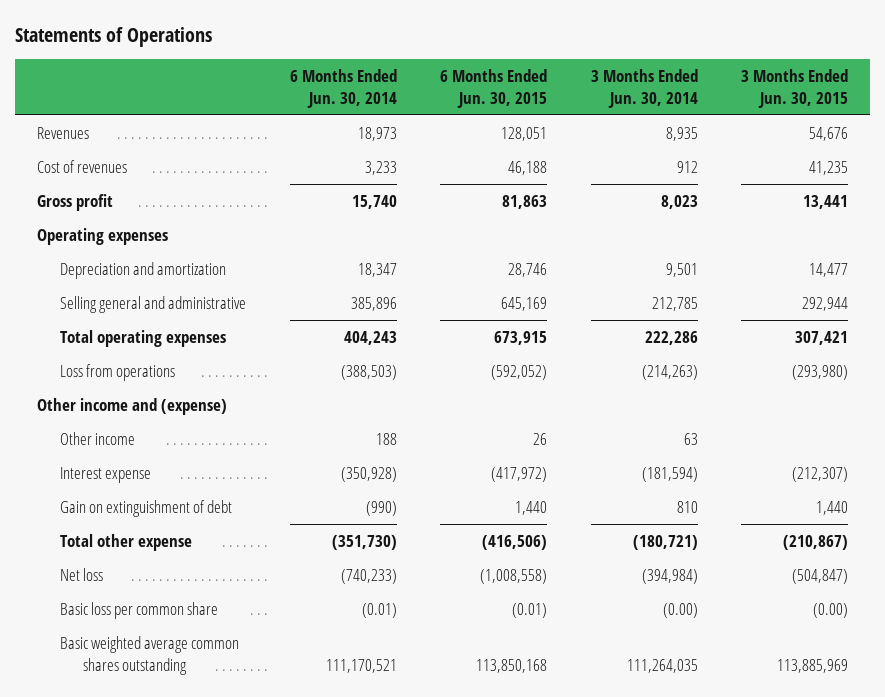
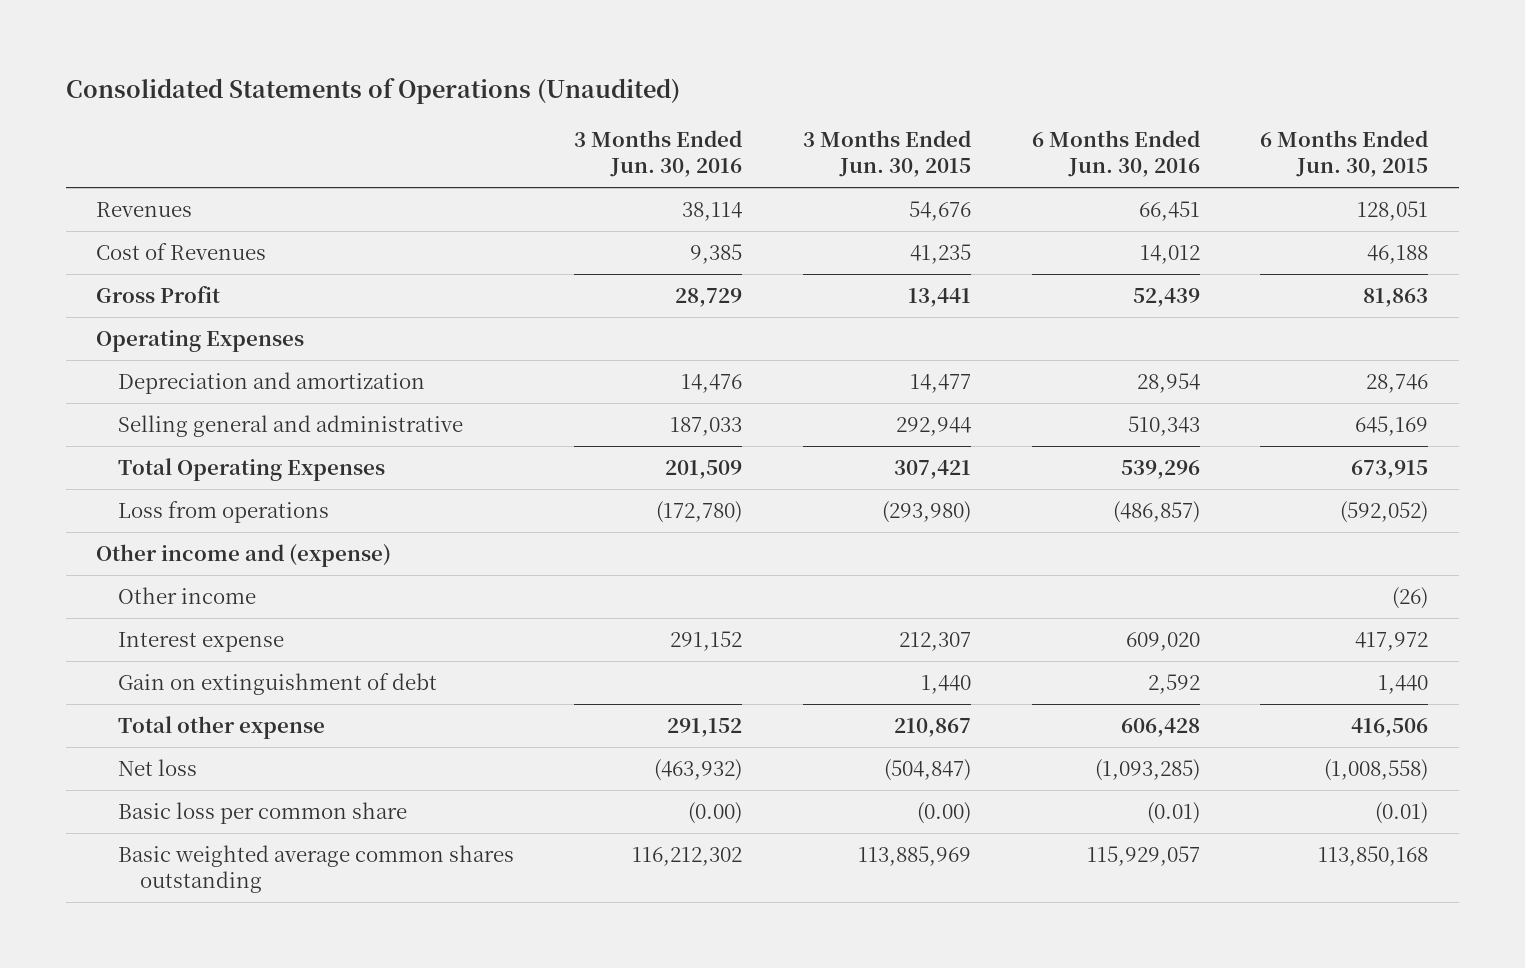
[15,26,213,47] Statements of Operations -> [65,77,680,104] Consolidated Statements of Operations (Unaudited)
[289,68,397,108] 6 Months Ended Jun. 30, 2014 -> none
[590,68,698,108] 3 Months Ended Jun. 30, 2014 -> none
none -> [574,129,743,178] 3 Months Ended Jun. 30, 2016
none -> [1031,129,1200,178] 6 Months Ended Jun. 30, 2016
[36,160,127,174] Cost of revenues -> [96,242,267,260] Cost of Revenues
[36,194,113,212] Gross profit -> [96,285,221,303] Gross Profit
[36,228,168,246] Operating expenses -> [96,329,305,352] Operating Expenses
[60,330,227,348] Total operating expenses -> [117,457,385,481] Total Operating Expenses
[533,433,548,446] 26 -> [1392,586,1429,609] (26)
[491,467,548,483] (417,972) -> [1355,631,1429,651] 417,972
[792,467,849,483] (212,307) -> [899,631,972,651] 212,307
[482,535,548,551] (416,506) -> [1351,717,1429,737] 416,506
[783,535,849,551] (210,867) -> [894,717,972,737] 210,867

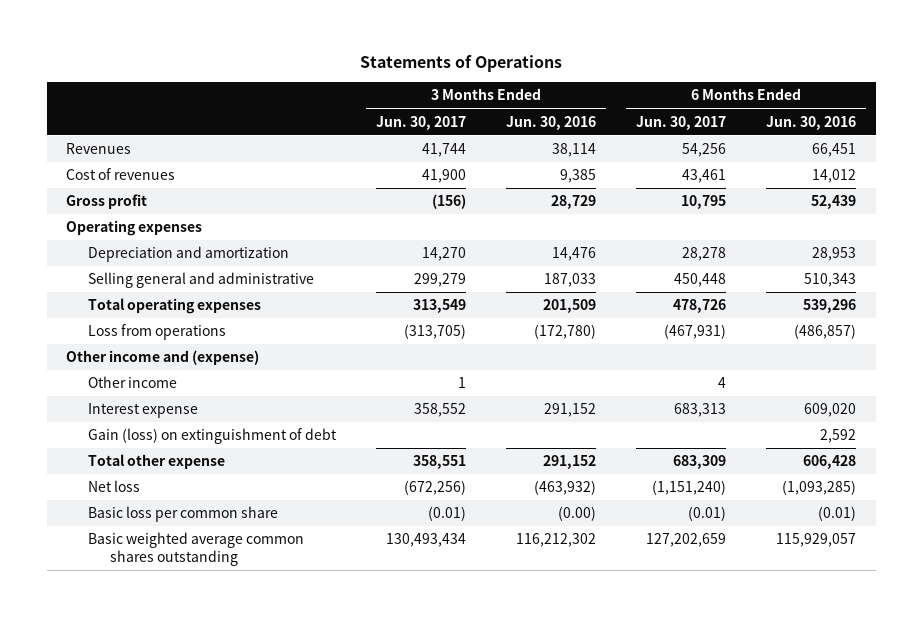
[65,77,680,104] Consolidated Statements of Operations (Unaudited) -> [360,55,563,73] Statements of Operations
[803,129,972,178] 3 Months Ended Jun. 30, 2015 -> none
[1260,129,1429,178] 6 Months Ended Jun. 30, 2015 -> none
none -> [376,115,467,130] Jun. 30, 2017
none -> [635,115,726,130] Jun. 30, 2017
[96,242,267,260] Cost of Revenues -> [66,168,176,181] Cost of revenues
[96,285,221,303] Gross Profit -> [66,194,148,210] Gross profit
[96,329,305,352] Operating Expenses -> [66,220,203,237] Operating expenses
[1136,372,1200,393] 28,954 -> [811,247,856,262] 28,953
[117,457,385,481] Total Operating Expenses -> [88,298,262,315] Total operating expenses
[117,672,437,695] Gain on extinguishment of debt -> [88,428,338,445] Gain (loss) on extinguishment of debt

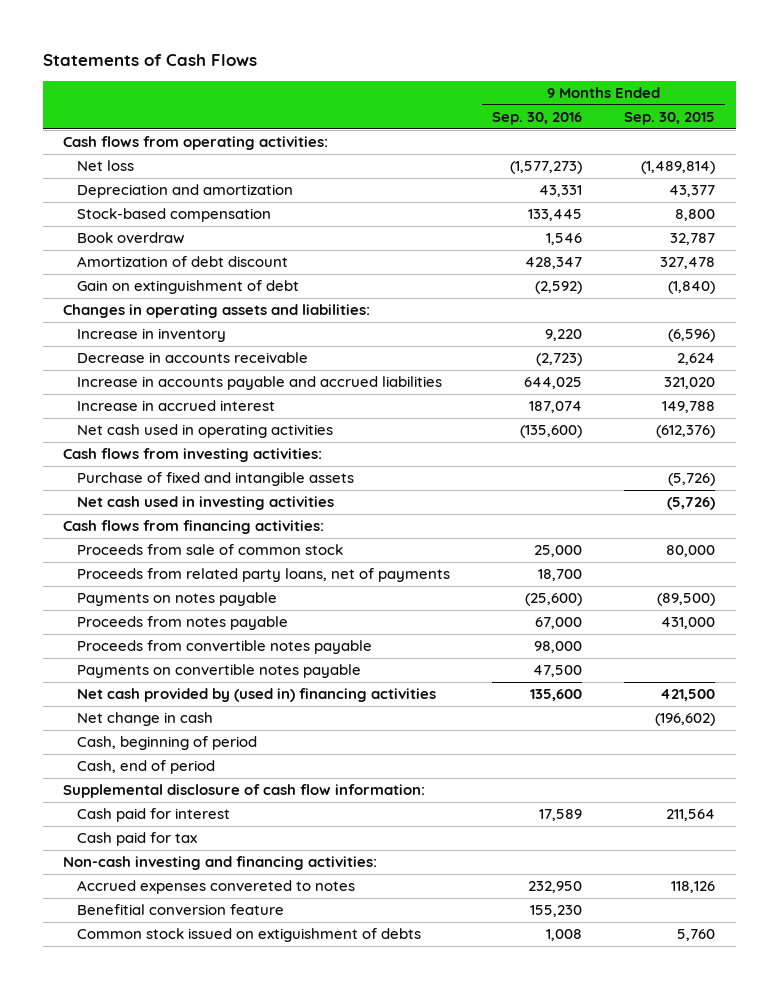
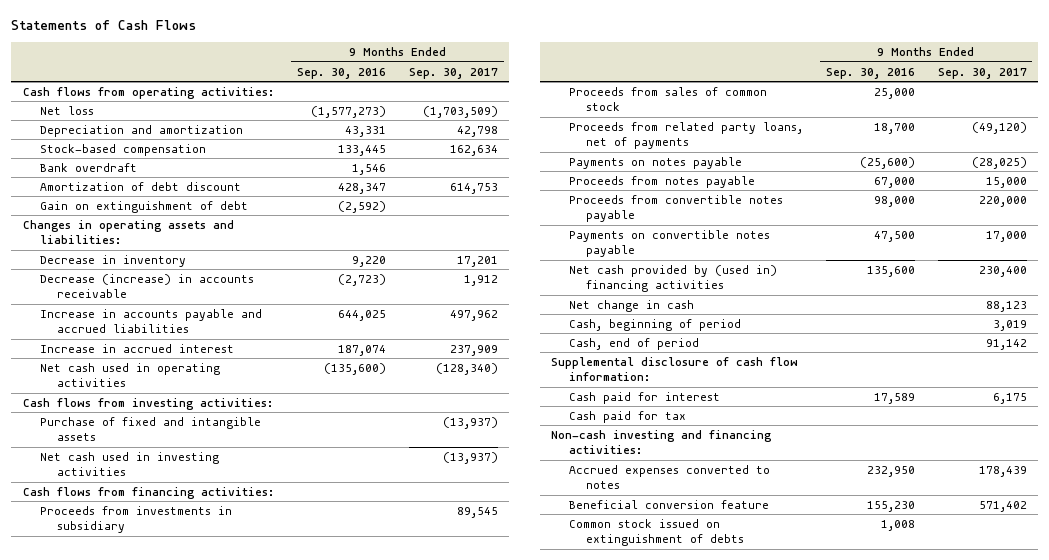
[623,111,715,125] Sep. 30, 2015 -> none
none -> [408,67,498,79] Sep. 30, 2017
[77,232,185,245] Book overdraw -> [40,162,138,172] Bank overdraft
[77,328,227,343] Increase in inventory -> [40,254,187,267] Decrease in inventory
[77,352,309,364] Decrease in accounts receivable -> [40,273,255,299] Decrease (increase) in accounts receivable
none -> [40,505,233,534] Proceeds from investments in subsidiary
[77,544,344,556] Proceeds from sale of common stock -> [568,86,767,112] Proceeds from sales of common stock
[77,880,356,895] Accrued expenses convereted to notes -> [568,464,770,490] Accrued expenses converted to notes
[77,904,285,916] Benefitial conversion feature -> [568,499,769,509] Beneficial conversion feature
[77,928,422,943] Common stock issued on extiguishment of debts -> [568,518,745,547] Common stock issued on extinguishment of debts

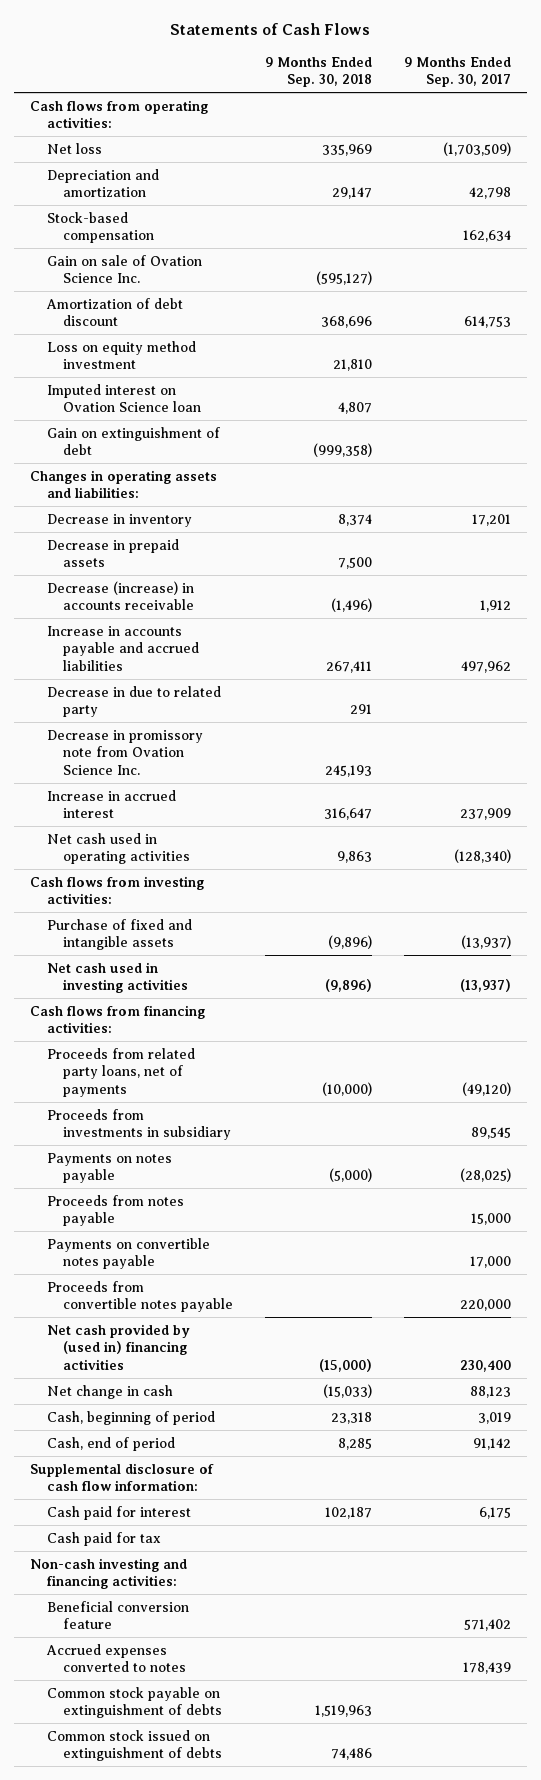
[297,67,387,79] Sep. 30, 2016 -> none
none -> [265,56,373,88] 9 Months Ended Sep. 30, 2018
[40,162,138,172] Bank overdraft -> none
none -> [46,254,202,284] Gain on sale of Ovation Science Inc.
none -> [46,340,196,370] Loss on equity method investment
none -> [46,383,202,413] Imputed interest on Ovation Science loan
none -> [46,538,179,568] Decrease in prepaid assets
none -> [46,685,221,718] Decrease in due to related party
none -> [46,729,203,775] Decrease in promissory note from Ovation Science Inc.
[568,86,767,112] Proceeds from sales of common stock -> none
[40,505,233,534] Proceeds from investments in subsidiary -> [46,1108,232,1141] Proceeds from investments in subsidiary
[568,194,783,223] Proceeds from convertible notes payable -> [46,1280,234,1313] Proceeds from convertible notes payable
[568,464,770,490] Accrued expenses converted to notes -> [45,1643,187,1673] Accrued expenses converted to notes
none -> [46,1686,223,1719] Common stock payable on extinguishment of debts

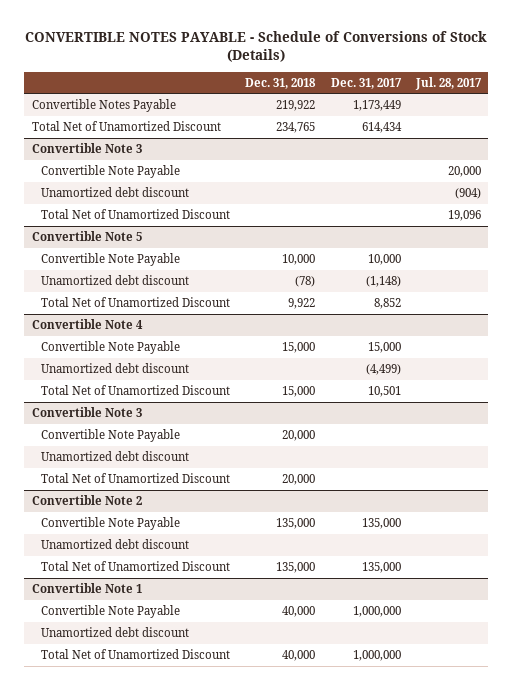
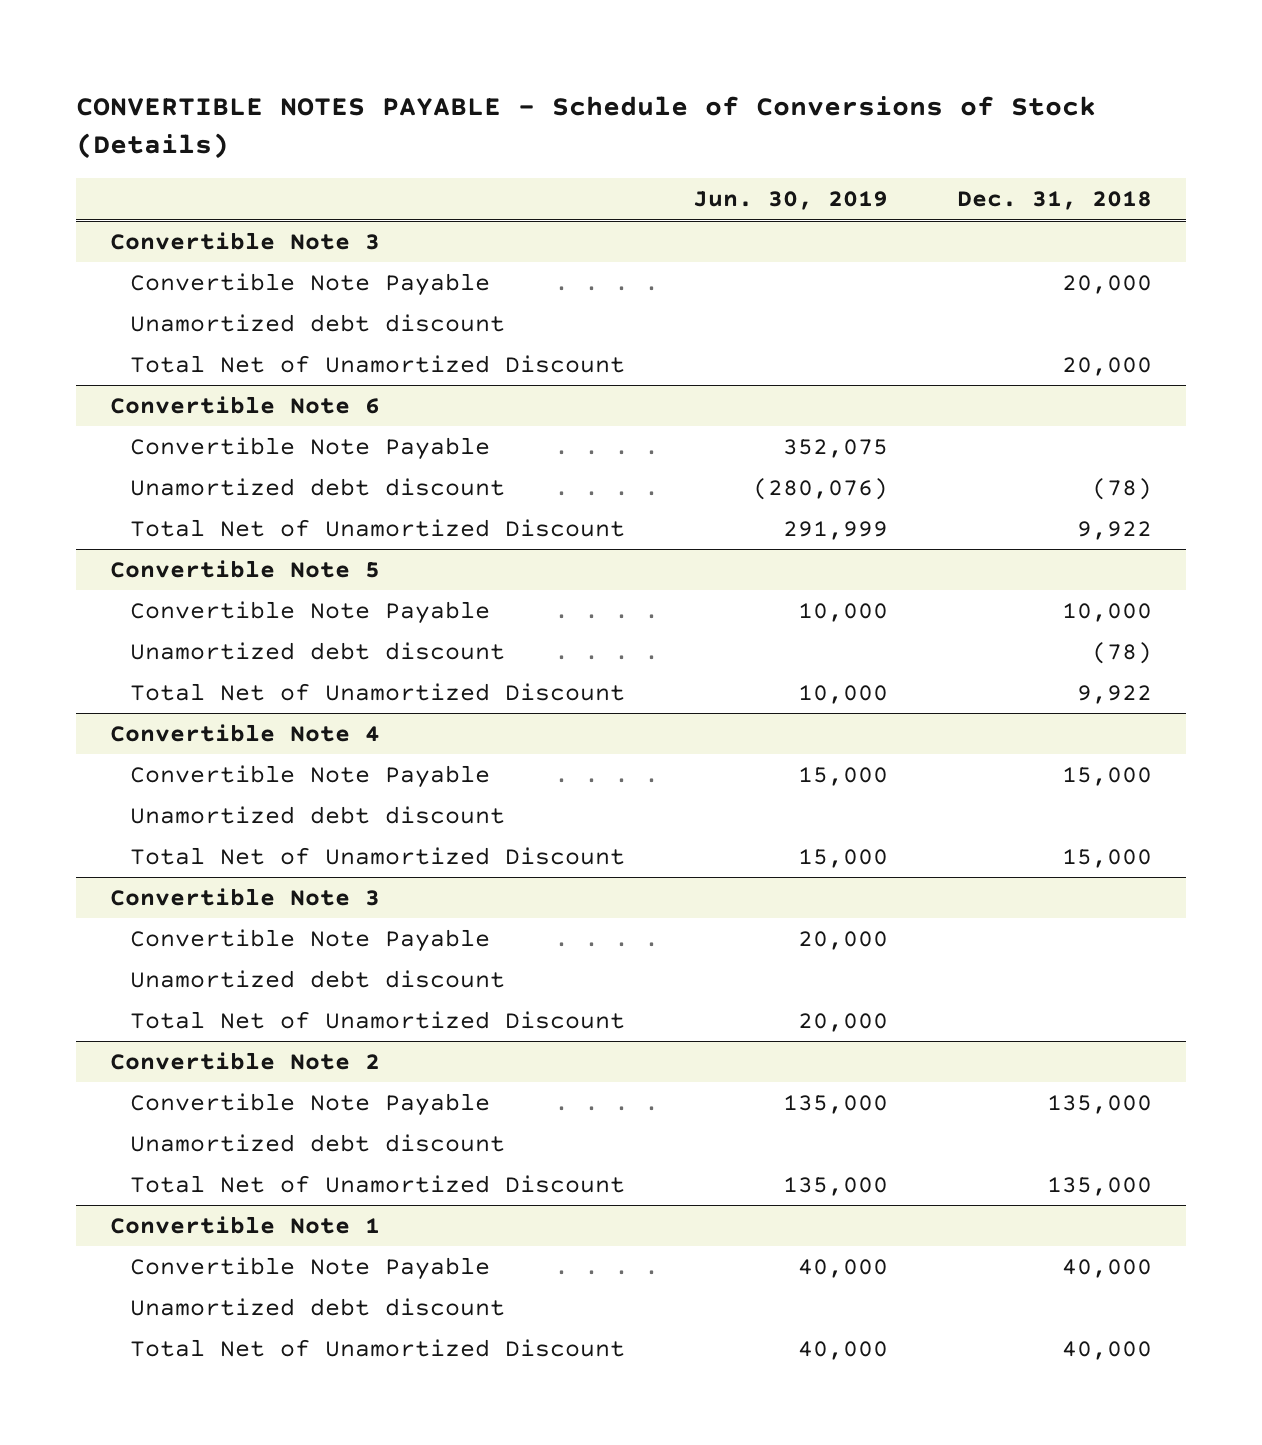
[330,77,402,89] Dec. 31, 2017 -> none
[414,76,482,90] Jul. 28, 2017 -> none
none -> [693,191,889,211] Jun. 30, 2019
[31,99,176,113] Convertible Notes Payable -> none
[31,121,221,132] Total Net of Unamortized Discount -> none
[41,429,181,443] Convertible Note Payable -> [130,273,491,297] Convertible Note Payable
[41,473,231,484] Total Net of Unamortized Discount -> [130,355,626,374] Total Net of Unamortized Discount
none -> [110,396,381,415] Convertible Note 6
none -> [130,437,491,461] Convertible Note Payable
none -> [130,478,506,497] Unamortized debt discount
none -> [130,519,626,538] Total Net of Unamortized Discount
[41,165,181,179] Convertible Note Payable -> [130,929,491,953] Convertible Note Payable
[41,209,231,220] Total Net of Unamortized Discount -> [130,1011,626,1030] Total Net of Unamortized Discount

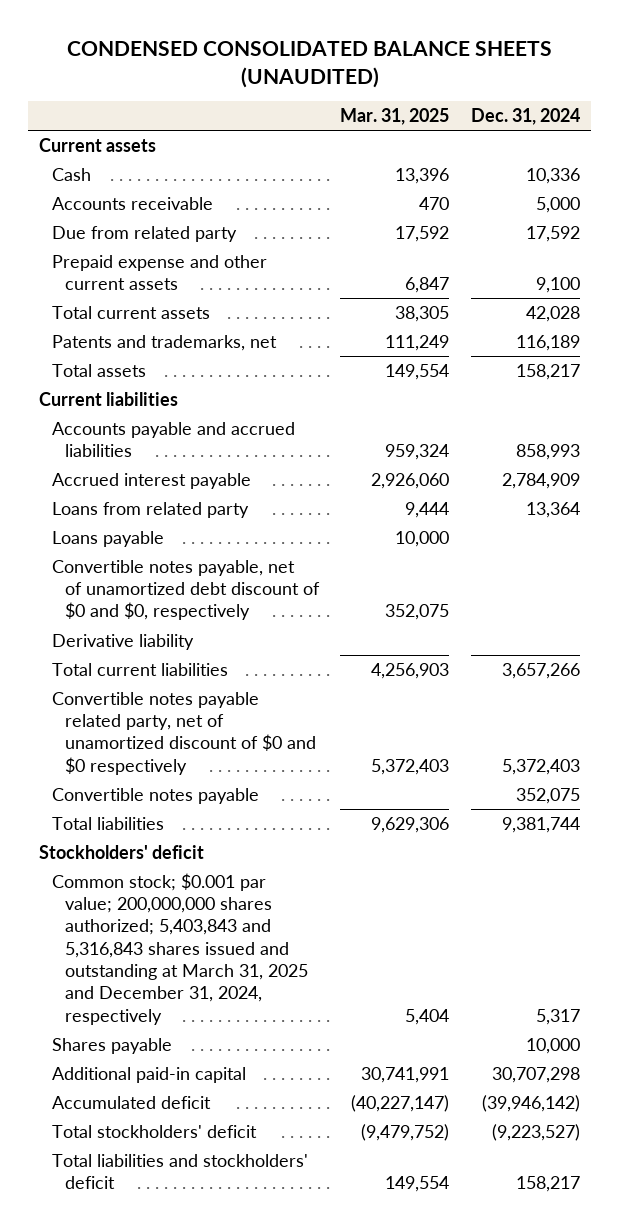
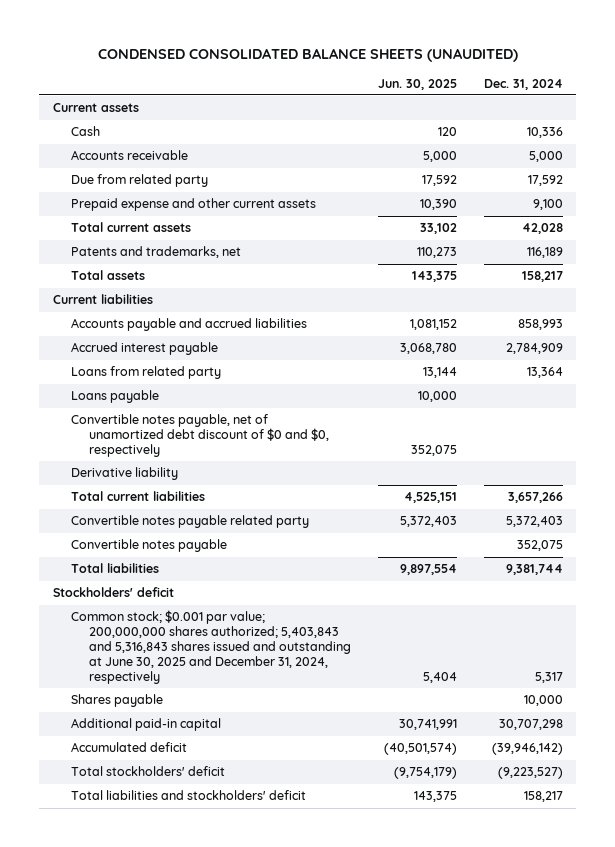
[340,108,450,126] Mar. 31, 2025 -> none
none -> [377,78,457,90] Jun. 30, 2025
[51,691,316,775] Convertible notes payable related party, net of unamortized discount of $0 and $0 respectively -> [70,515,309,529] Convertible notes payable related party
[51,872,308,1025] Common stock; $0.001 par value; 200,000,000 shares authorized; 5,403,843 and 5,316,843 shares issued and outstanding at March 31, 2025 and December 31, 2024, respectively -> [70,610,351,684] Common stock; $0.001 par value; 200,000,000 shares authorized; 5,403,843 and 5,316,843 shares issued and outstanding at June 30, 2025 and December 31, 2024, respectively

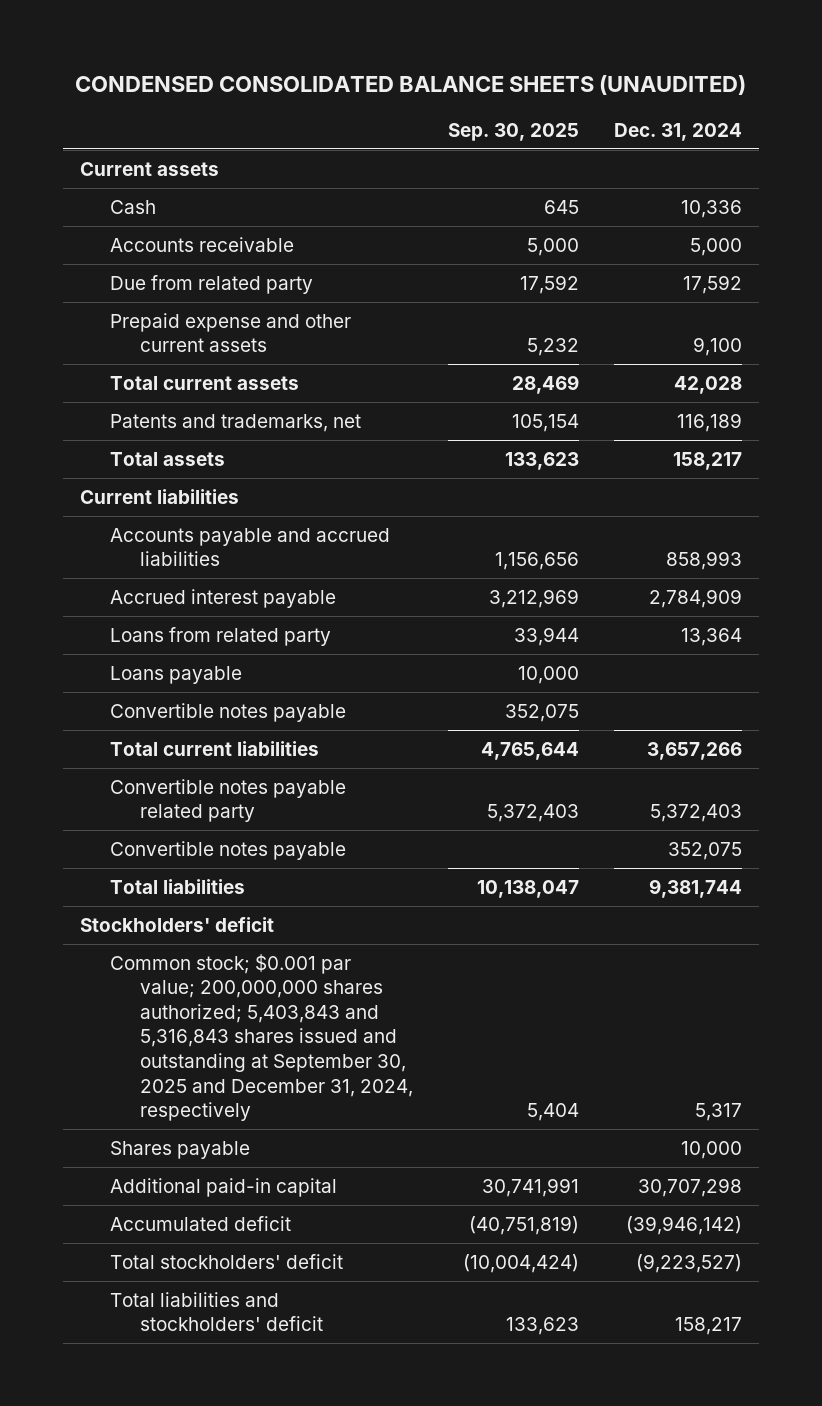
[377,78,457,90] Jun. 30, 2025 -> none
none -> [447,123,579,142] Sep. 30, 2025
[70,467,178,481] Derivative liability -> none
[70,414,329,458] Convertible notes payable, net of unamortized debt discount of $0 and $0, respectively -> [110,702,347,722] Convertible notes payable
[70,610,351,684] Common stock; $0.001 par value; 200,000,000 shares authorized; 5,403,843 and 5,316,843 shares issued and outstanding at June 30, 2025 and December 31, 2024, respectively -> [110,953,413,1122] Common stock; $0.001 par value; 200,000,000 shares authorized; 5,403,843 and 5,316,843 shares issued and outstanding at September 30, 2025 and December 31, 2024, respectively

